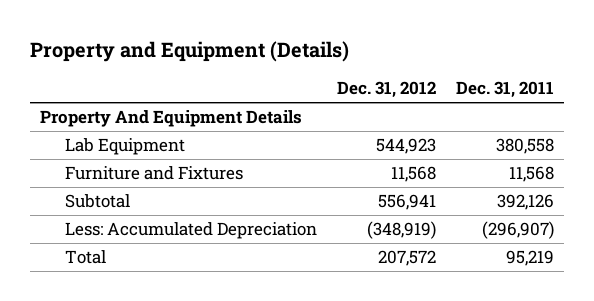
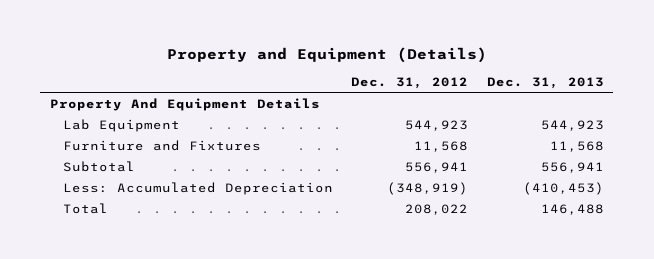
[456,81,555,99] Dec. 31, 2011 -> none
none -> [487,77,605,90] Dec. 31, 2013
[377,250,436,267] 207,572 -> [405,203,469,215] 208,022

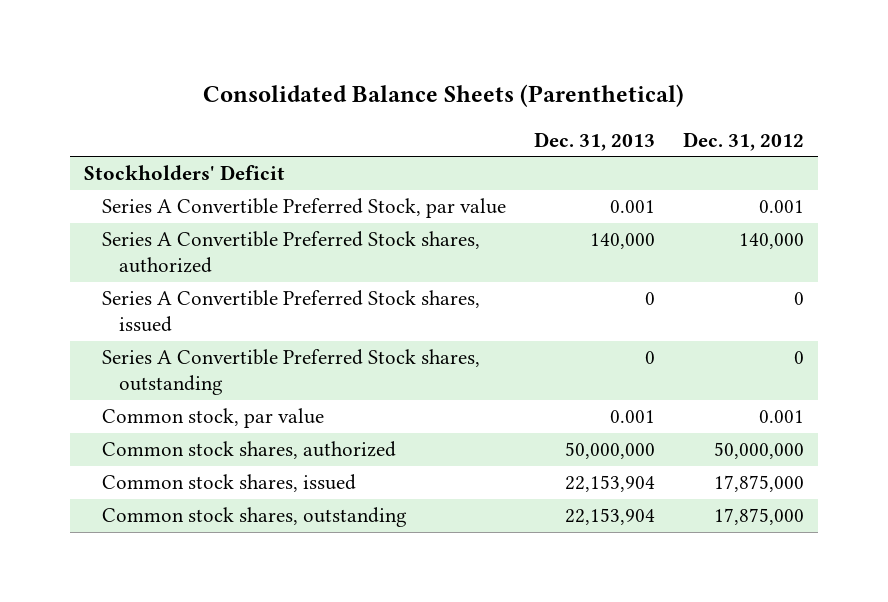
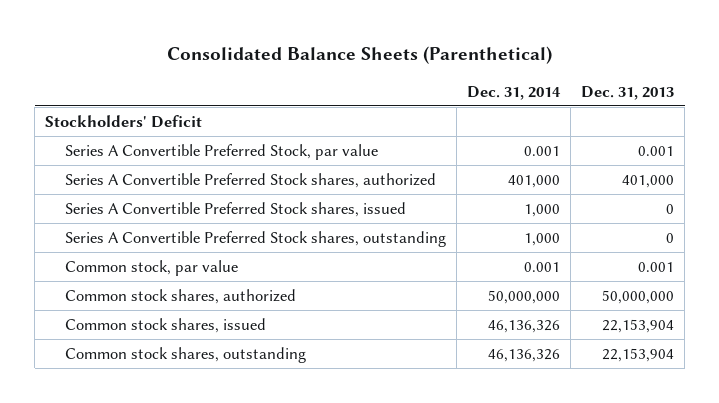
[682,131,804,151] Dec. 31, 2012 -> none
none -> [467,85,562,100] Dec. 31, 2014
[589,233,655,250] 140,000 -> [622,174,675,188] 401,000

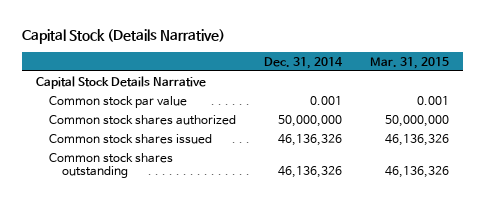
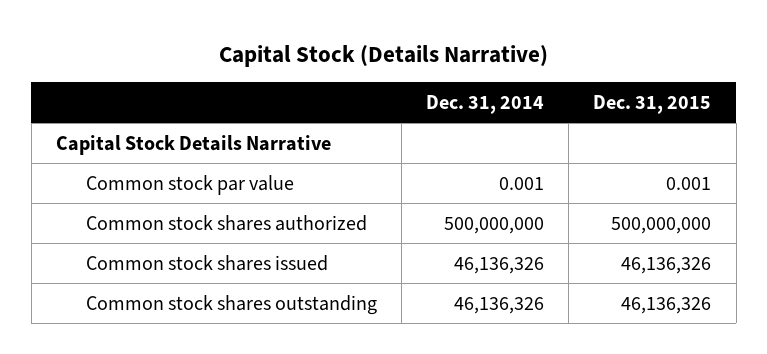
[369,56,449,69] Mar. 31, 2015 -> none
none -> [593,95,712,115] Dec. 31, 2015
[277,114,342,127] 50,000,000 -> [443,216,544,234] 500,000,000

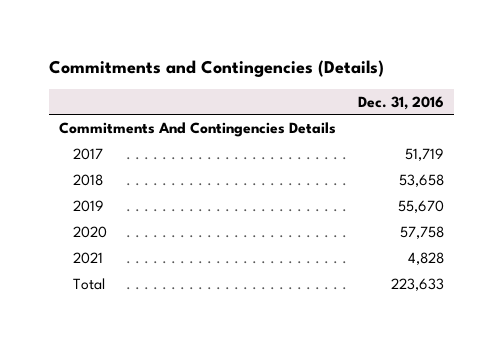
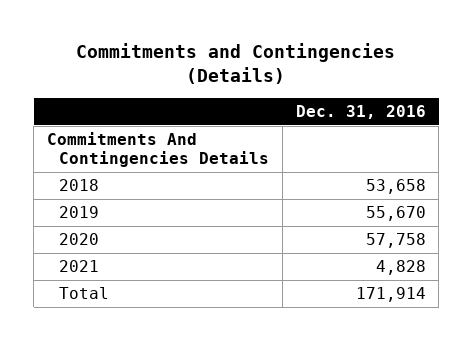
[73,148,104,161] 2017 -> none
[390,278,444,292] 223,633 -> [355,287,426,303] 171,914

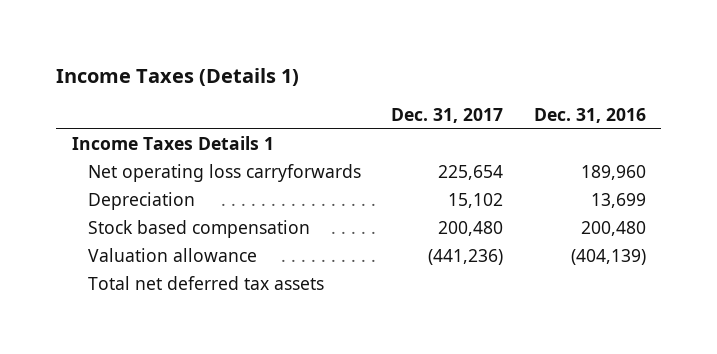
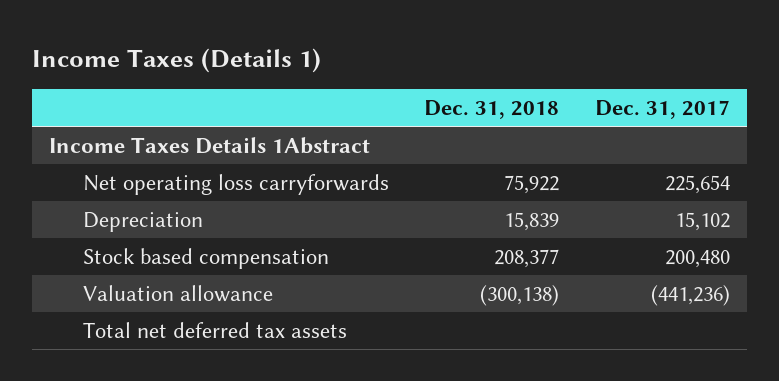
[533,107,646,123] Dec. 31, 2016 -> none
none -> [424,100,560,120] Dec. 31, 2018
[71,136,274,151] Income Taxes Details 1 -> [49,136,371,154] Income Taxes Details 1Abstract

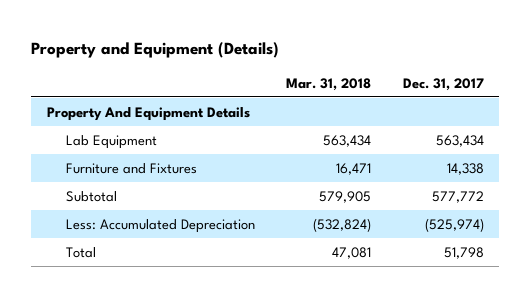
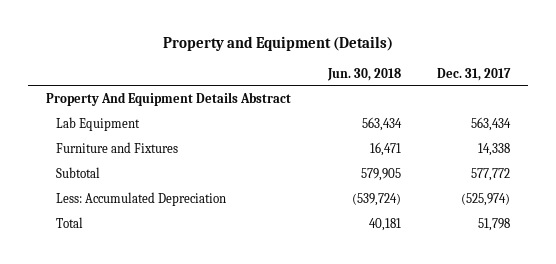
[286,77,372,91] Mar. 31, 2018 -> none
none -> [326,67,401,81] Jun. 30, 2018
[47,106,251,121] Property And Equipment Details -> [46,91,292,106] Property And Equipment Details Abstract

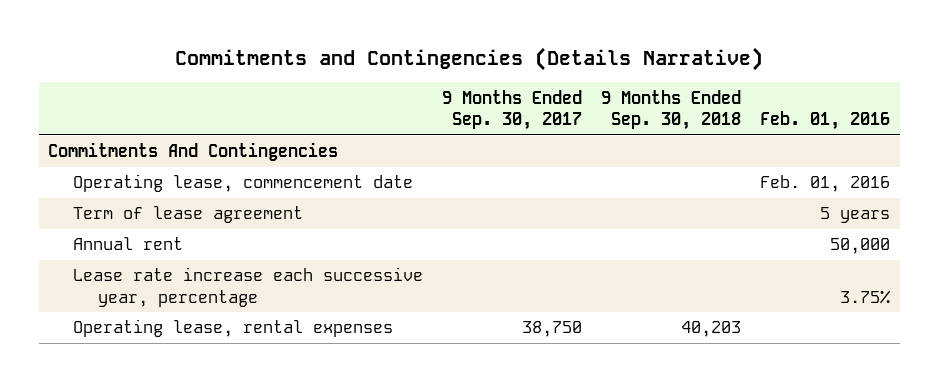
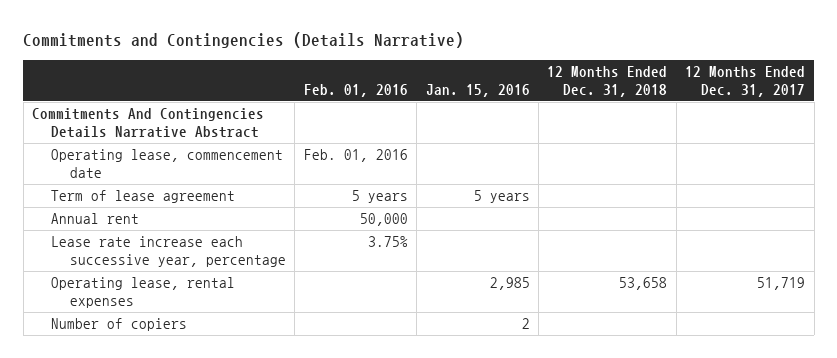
[442,89,583,130] 9 Months Ended Sep. 30, 2017 -> none
[601,89,742,130] 9 Months Ended Sep. 30, 2018 -> none
none -> [425,83,530,97] Jan. 15, 2016
none -> [547,65,668,97] 12 Months Ended Dec. 31, 2018
none -> [685,65,806,97] 12 Months Ended Dec. 31, 2017
[48,142,339,162] Commitments And Contingencies -> [32,108,265,139] Commitments And Contingencies Details Narrative Abstract
none -> [51,318,188,332] Number of copiers

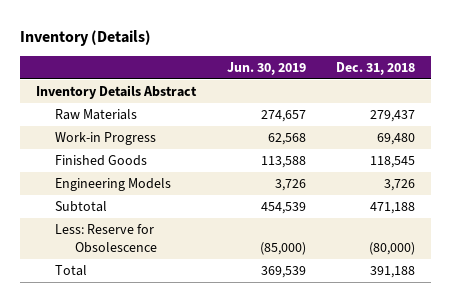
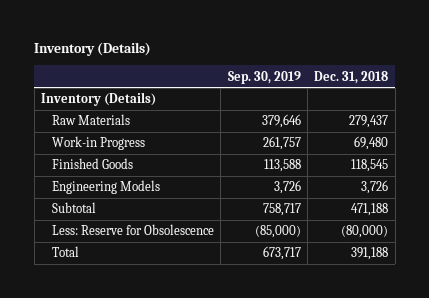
[226,61,306,75] Jun. 30, 2019 -> none
none -> [227,70,301,84] Sep. 30, 2019
[35,85,197,100] Inventory Details Abstract -> [40,92,156,107] Inventory (Details)

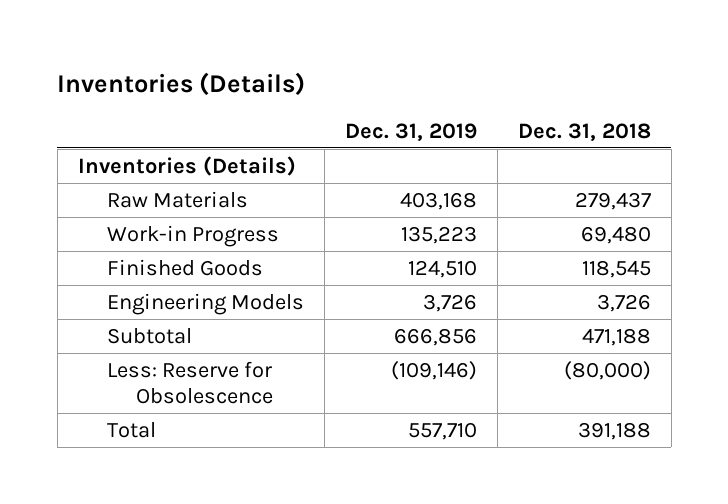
[34,42,152,57] Inventory (Details) -> [57,71,306,96] Inventories (Details)
[227,70,301,84] Sep. 30, 2019 -> none
none -> [344,122,477,141] Dec. 31, 2019
[40,92,156,107] Inventory (Details) -> [77,156,296,177] Inventories (Details)

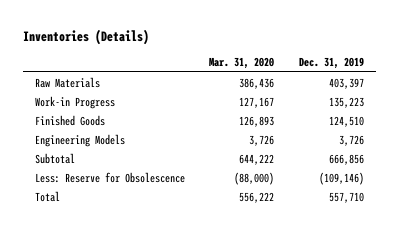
[517,122,651,141] Dec. 31, 2018 -> none
none -> [209,57,275,70] Mar. 31, 2020
[77,156,296,177] Inventories (Details) -> none
[399,192,477,211] 403,168 -> [328,77,364,89] 403,397

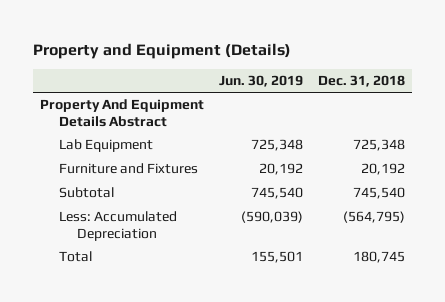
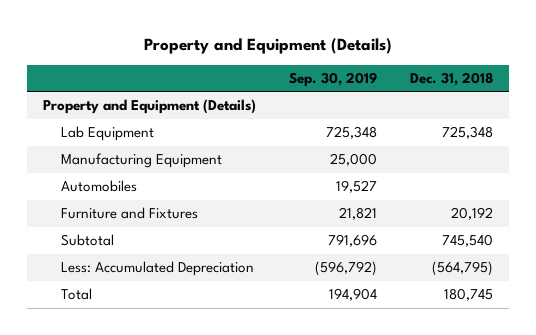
[219,75,304,88] Jun. 30, 2019 -> none
none -> [288,71,377,87] Sep. 30, 2019
[40,99,205,128] Property And Equipment Details Abstract -> [43,99,257,115] Property and Equipment (Details)
none -> [60,153,222,169] Manufacturing Equipment
none -> [60,180,137,193] Automobiles

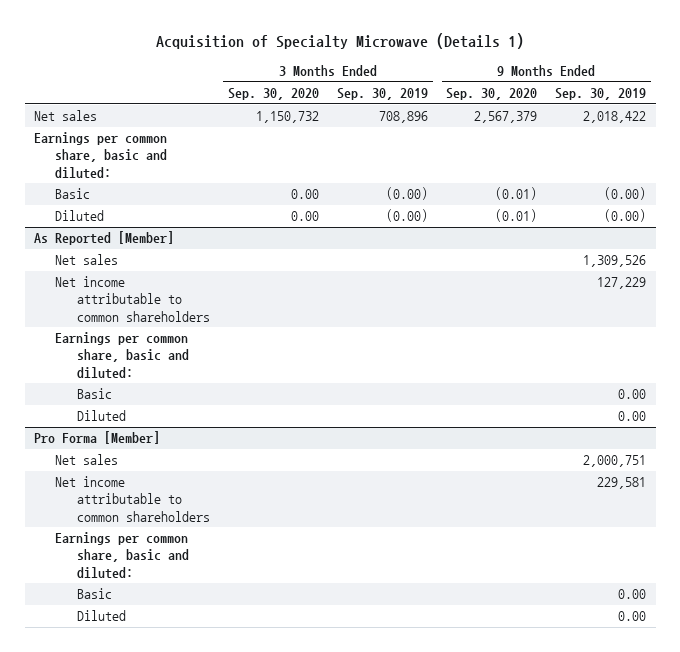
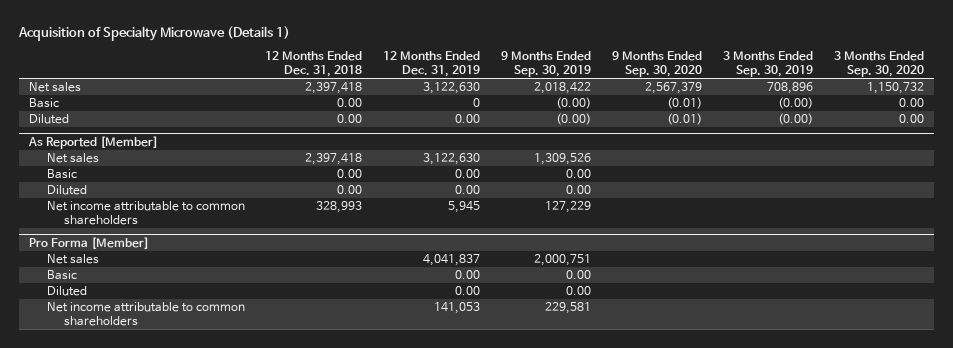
none -> [265,51,363,77] 12 Months Ended Dec. 31, 2018
none -> [383,51,481,77] 12 Months Ended Dec. 31, 2019
[33,132,168,179] Earnings per common share, basic and diluted: -> none
[55,332,189,379] Earnings per common share, basic and diluted: -> none
[55,276,210,322] Net income attributable to common shareholders -> [46,201,245,225] Net income attributable to common shareholders
[55,532,189,579] Earnings per common share, basic and diluted: -> none
[55,476,210,522] Net income attributable to common shareholders -> [46,302,245,326] Net income attributable to common shareholders

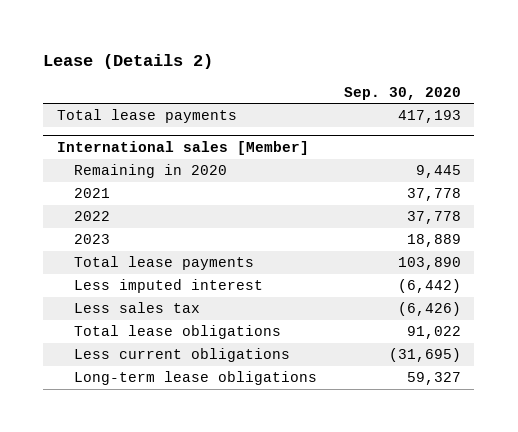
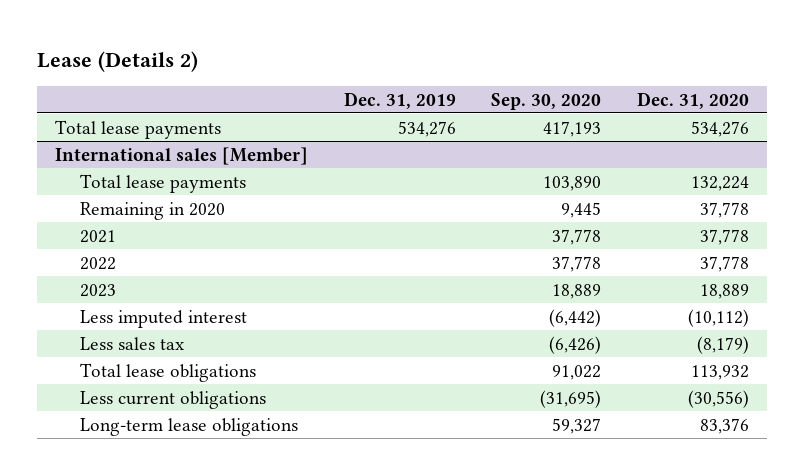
none -> [343,91,456,109] Dec. 31, 2019
none -> [637,91,750,109] Dec. 31, 2020
[73,256,254,271] Total lease payments -> [79,173,246,193] Total lease payments

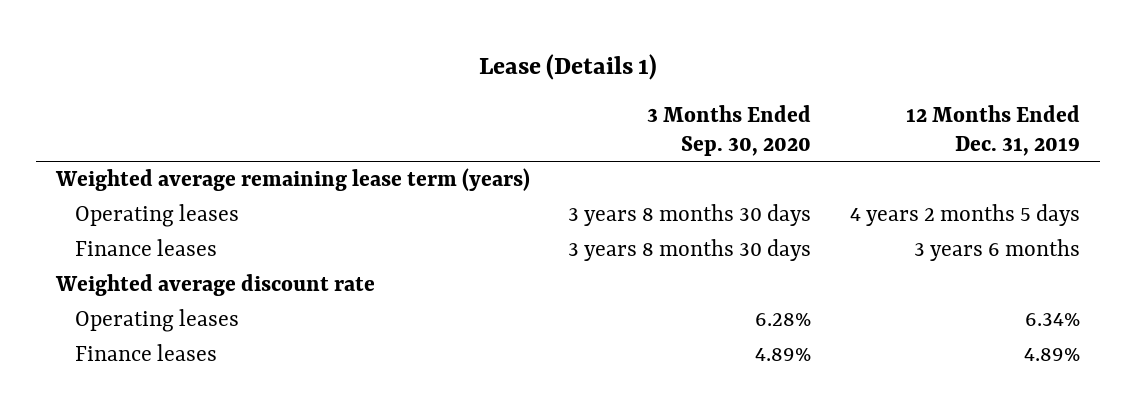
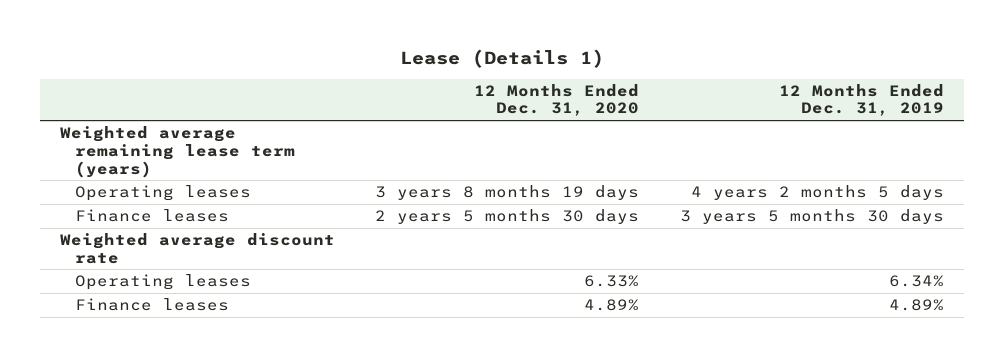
[647,105,812,156] 3 Months Ended Sep. 30, 2020 -> none
none -> [474,83,640,117] 12 Months Ended Dec. 31, 2020
[914,239,1081,262] 3 years 6 months -> [679,209,944,225] 3 years 5 months 30 days

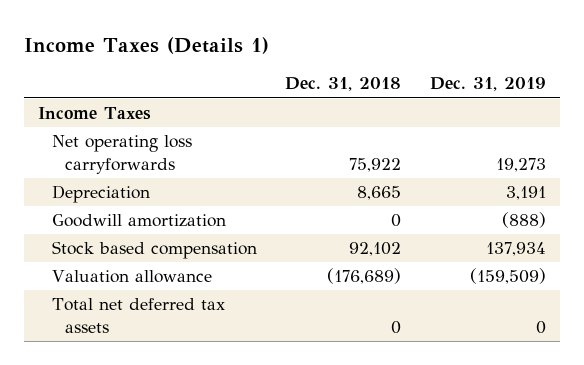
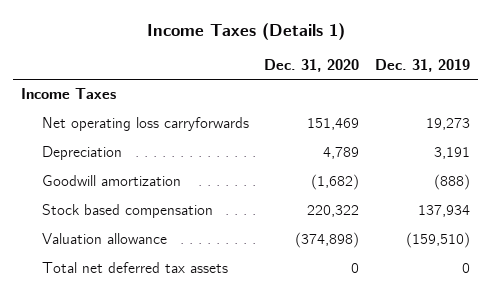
[285,77,402,92] Dec. 31, 2018 -> none
none -> [264,59,360,73] Dec. 31, 2020
[469,268,546,285] (159,509) -> [406,232,471,249] (159,510)

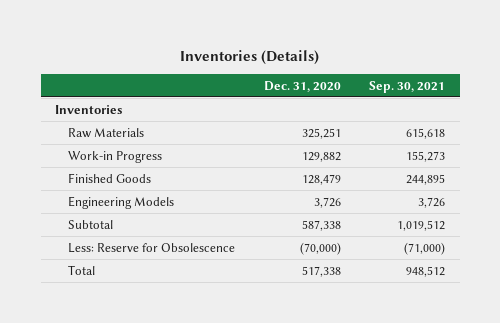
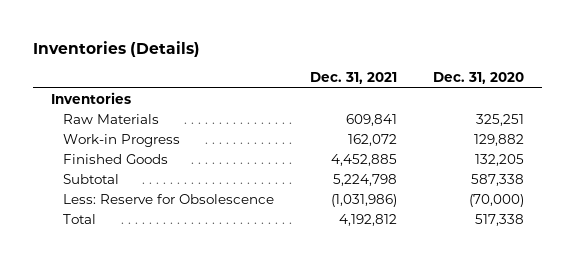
[369,80,446,93] Sep. 30, 2021 -> none
none -> [309,72,397,85] Dec. 31, 2021
[67,195,174,209] Engineering Models -> none
[301,173,341,185] 128,479 -> [475,153,525,166] 132,205

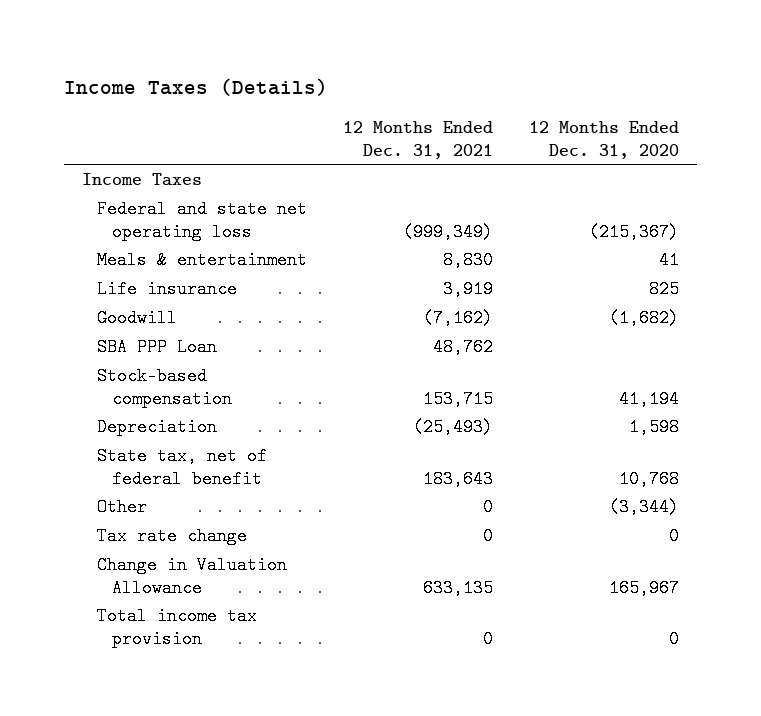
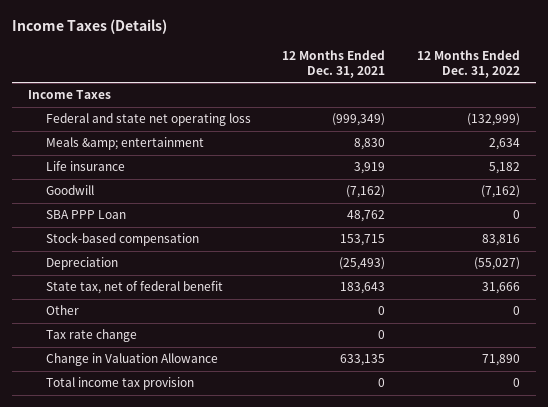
[529,121,680,159] 12 Months Ended Dec. 31, 2020 -> none
none -> [416,49,520,78] 12 Months Ended Dec. 31, 2022
[96,251,307,270] Meals & entertainment -> [45,137,204,151] Meals &amp; entertainment

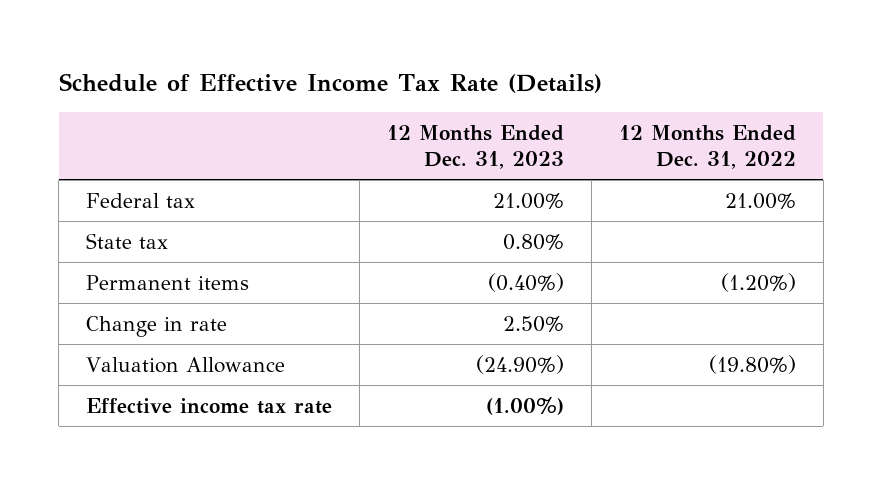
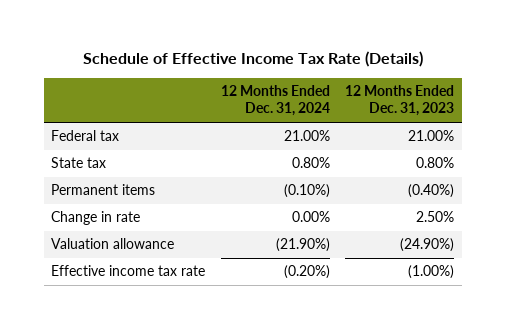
[618,124,796,170] 12 Months Ended Dec. 31, 2022 -> none
none -> [220,85,330,117] 12 Months Ended Dec. 31, 2024
[86,356,286,373] Valuation Allowance -> [51,238,175,250] Valuation allowance

